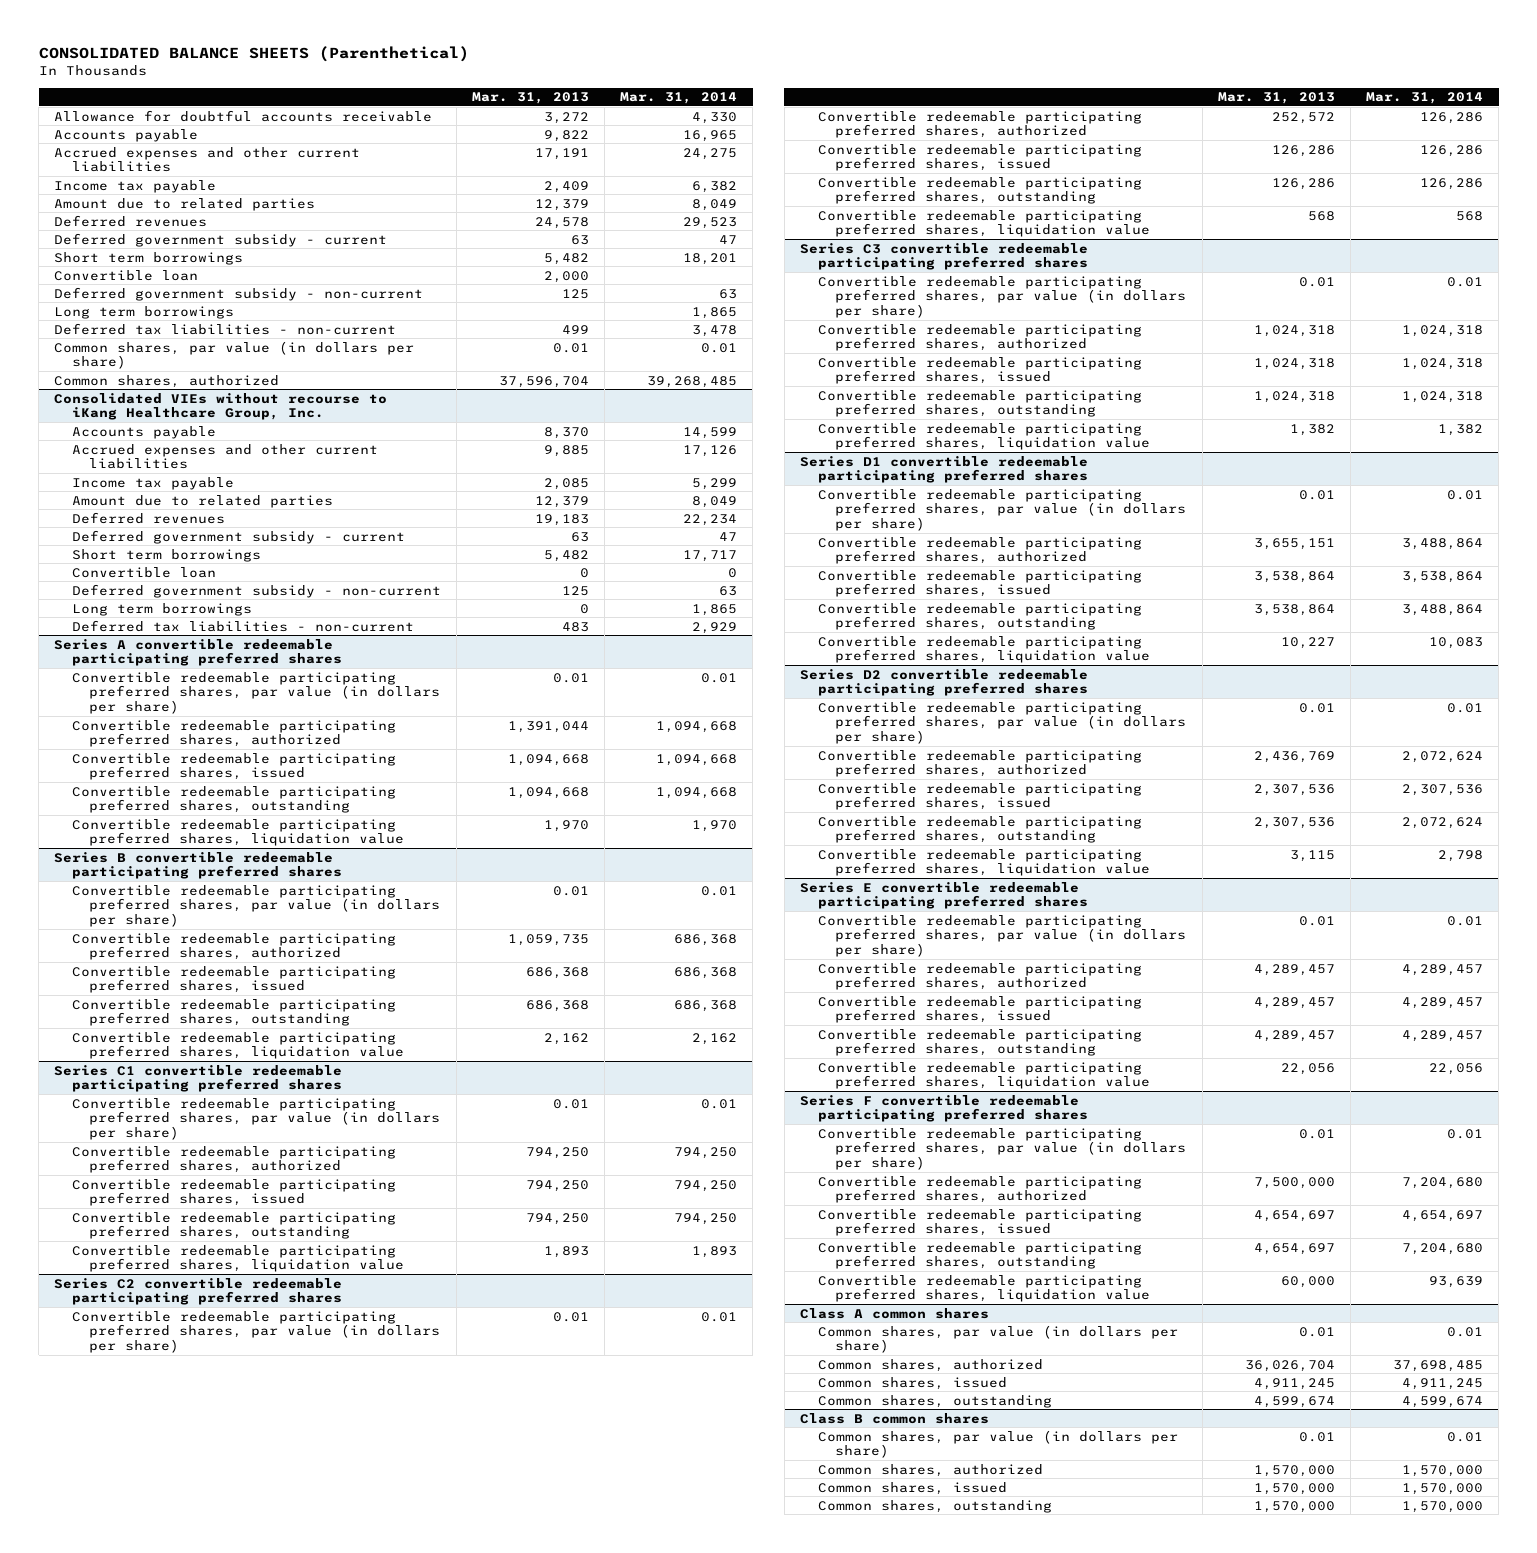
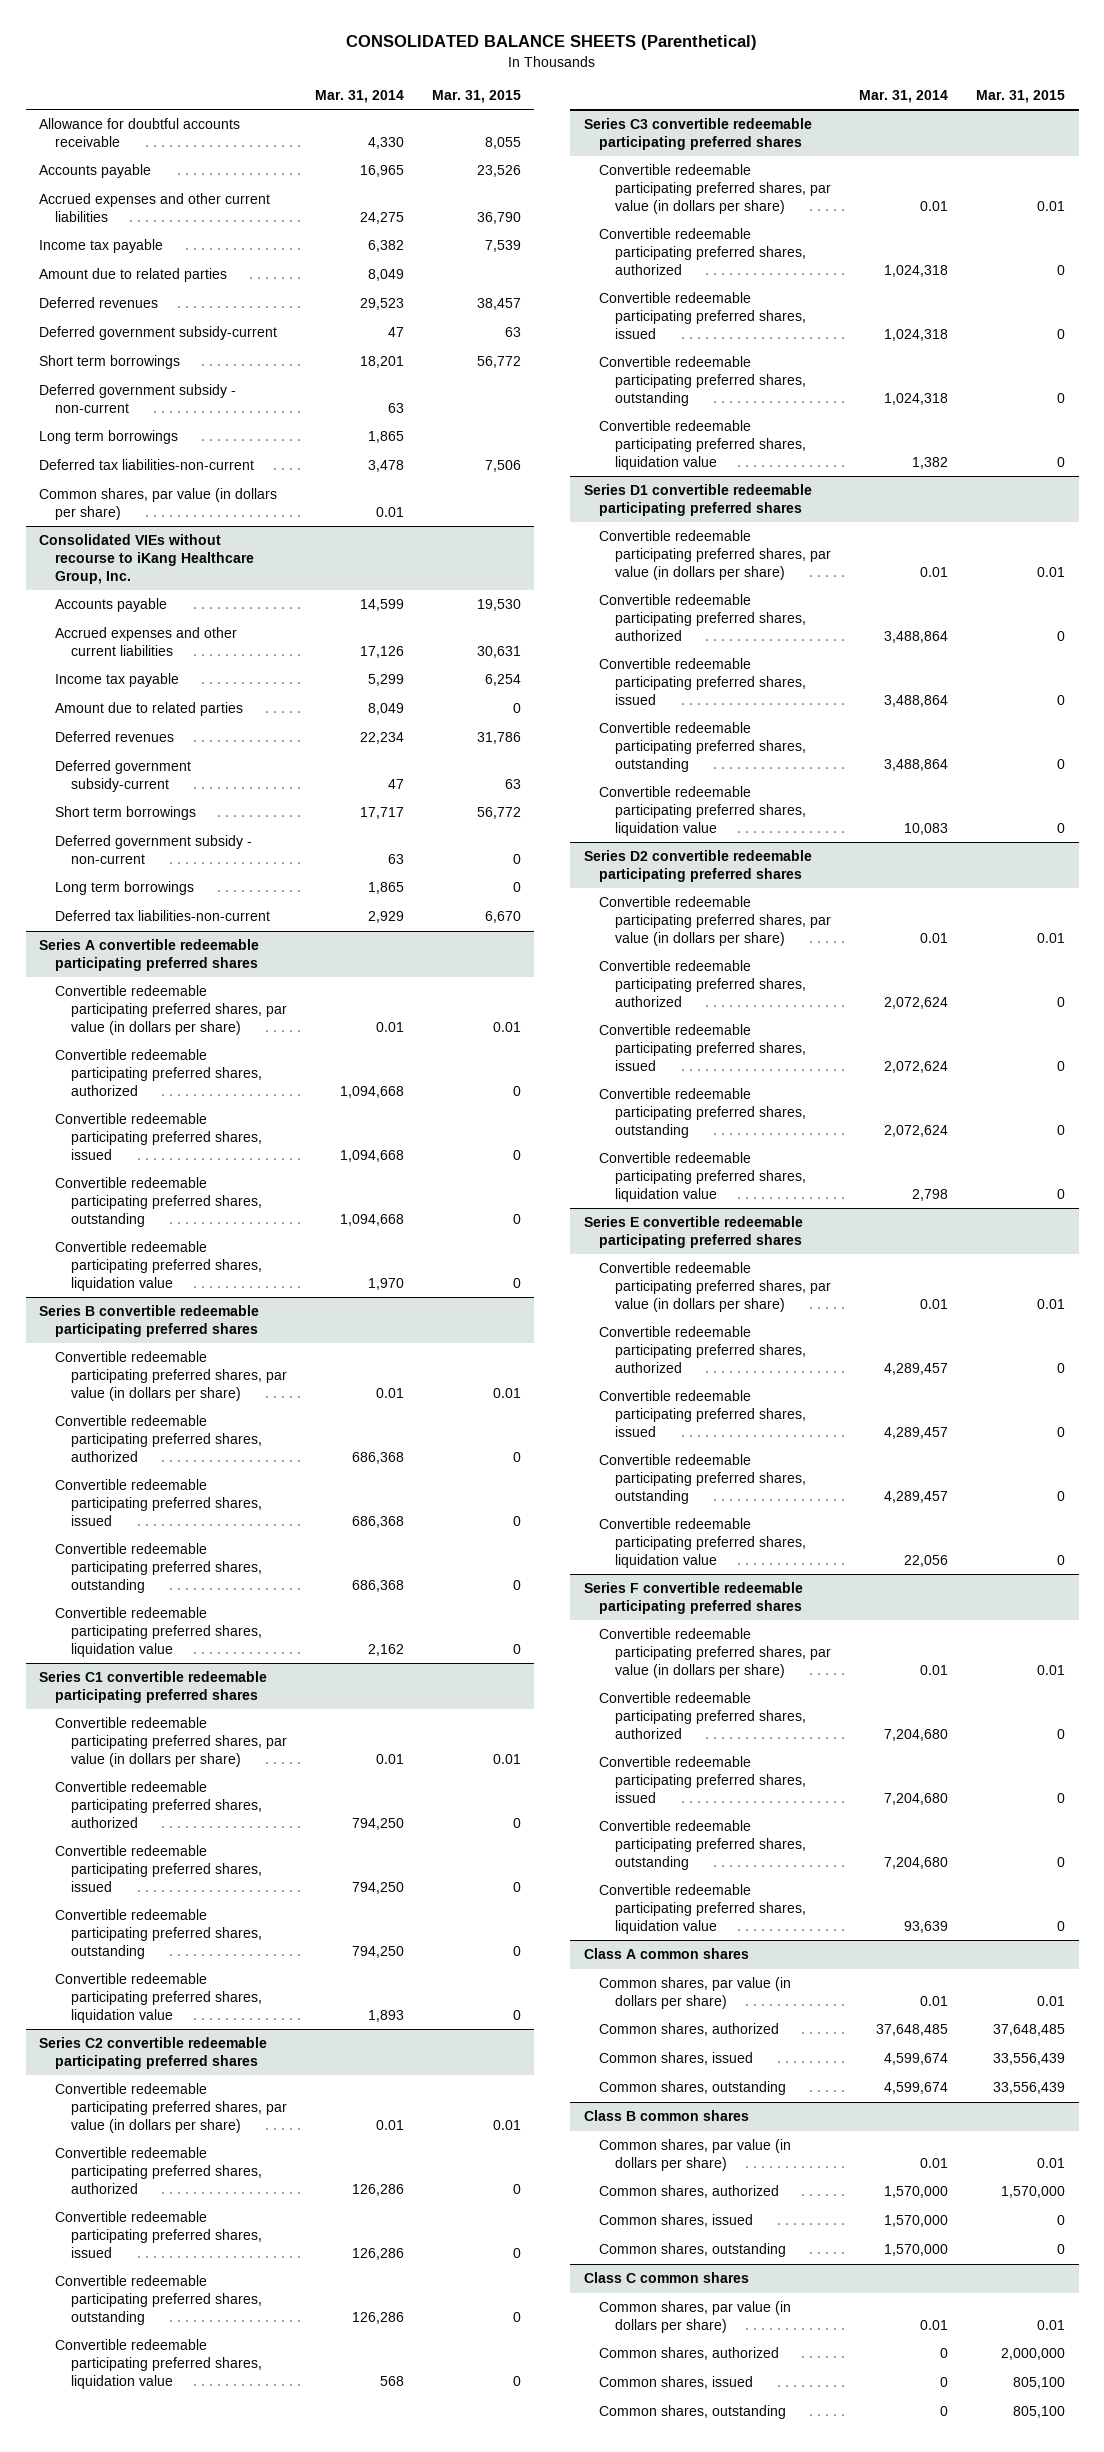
[471,92,589,105] Mar. 31, 2013 -> none
none -> [431,89,521,103] Mar. 31, 2015
[54,232,388,247] Deferred government subsidy - current -> [39,326,278,341] Deferred government subsidy-current
[54,269,199,281] Convertible loan -> none
[54,322,397,335] Deferred tax liabilities - non-current -> [39,459,255,471] Deferred tax liabilities-non-current
[54,374,280,388] Common shares, authorized -> none
[71,529,405,544] Deferred government subsidy - current -> [55,760,192,792] Deferred government subsidy-current
[71,566,216,578] Convertible loan -> none
[71,619,414,632] Deferred tax liabilities - non-current -> [55,910,271,922] Deferred tax liabilities-non-current
[1402,570,1484,583] 3,538,864 -> [884,694,949,707] 3,488,864
[1402,783,1484,796] 2,307,536 -> [884,1060,949,1073] 2,072,624
[1402,1209,1484,1222] 4,654,697 -> [884,1792,949,1805] 7,204,680
[1393,1359,1484,1372] 37,698,485 -> [876,2024,949,2037] 37,648,485
[1402,1377,1484,1390] 4,911,245 -> [884,2053,949,2066] 4,599,674
none -> [583,2272,749,2284] Class C common shares
none -> [599,2301,792,2333] Common shares, par value (in dollars per share)
none -> [599,2347,780,2361] Common shares, authorized
none -> [599,2376,754,2390] Common shares, issued
none -> [599,2405,787,2420] Common shares, outstanding

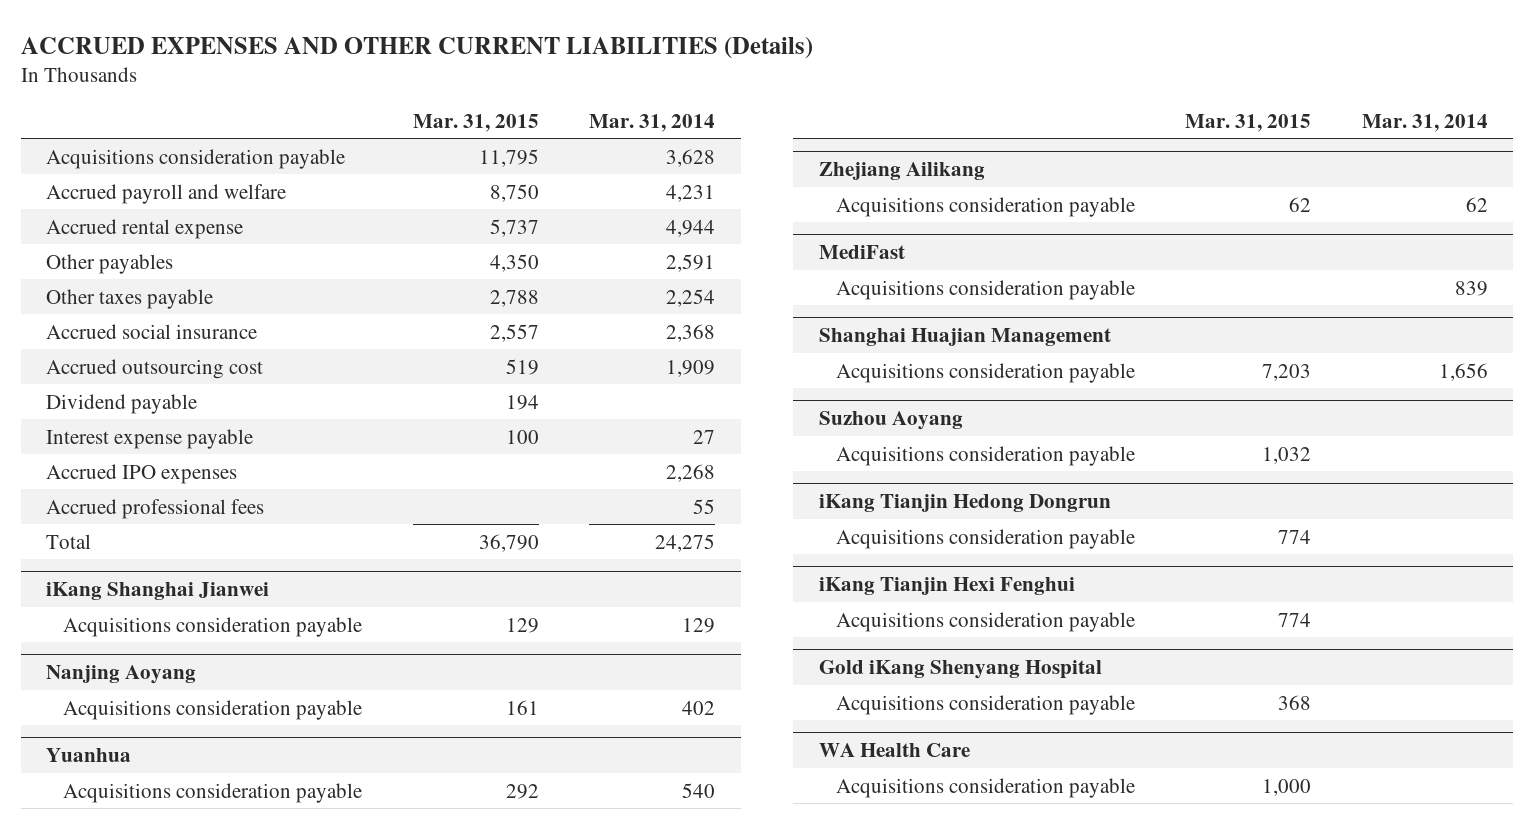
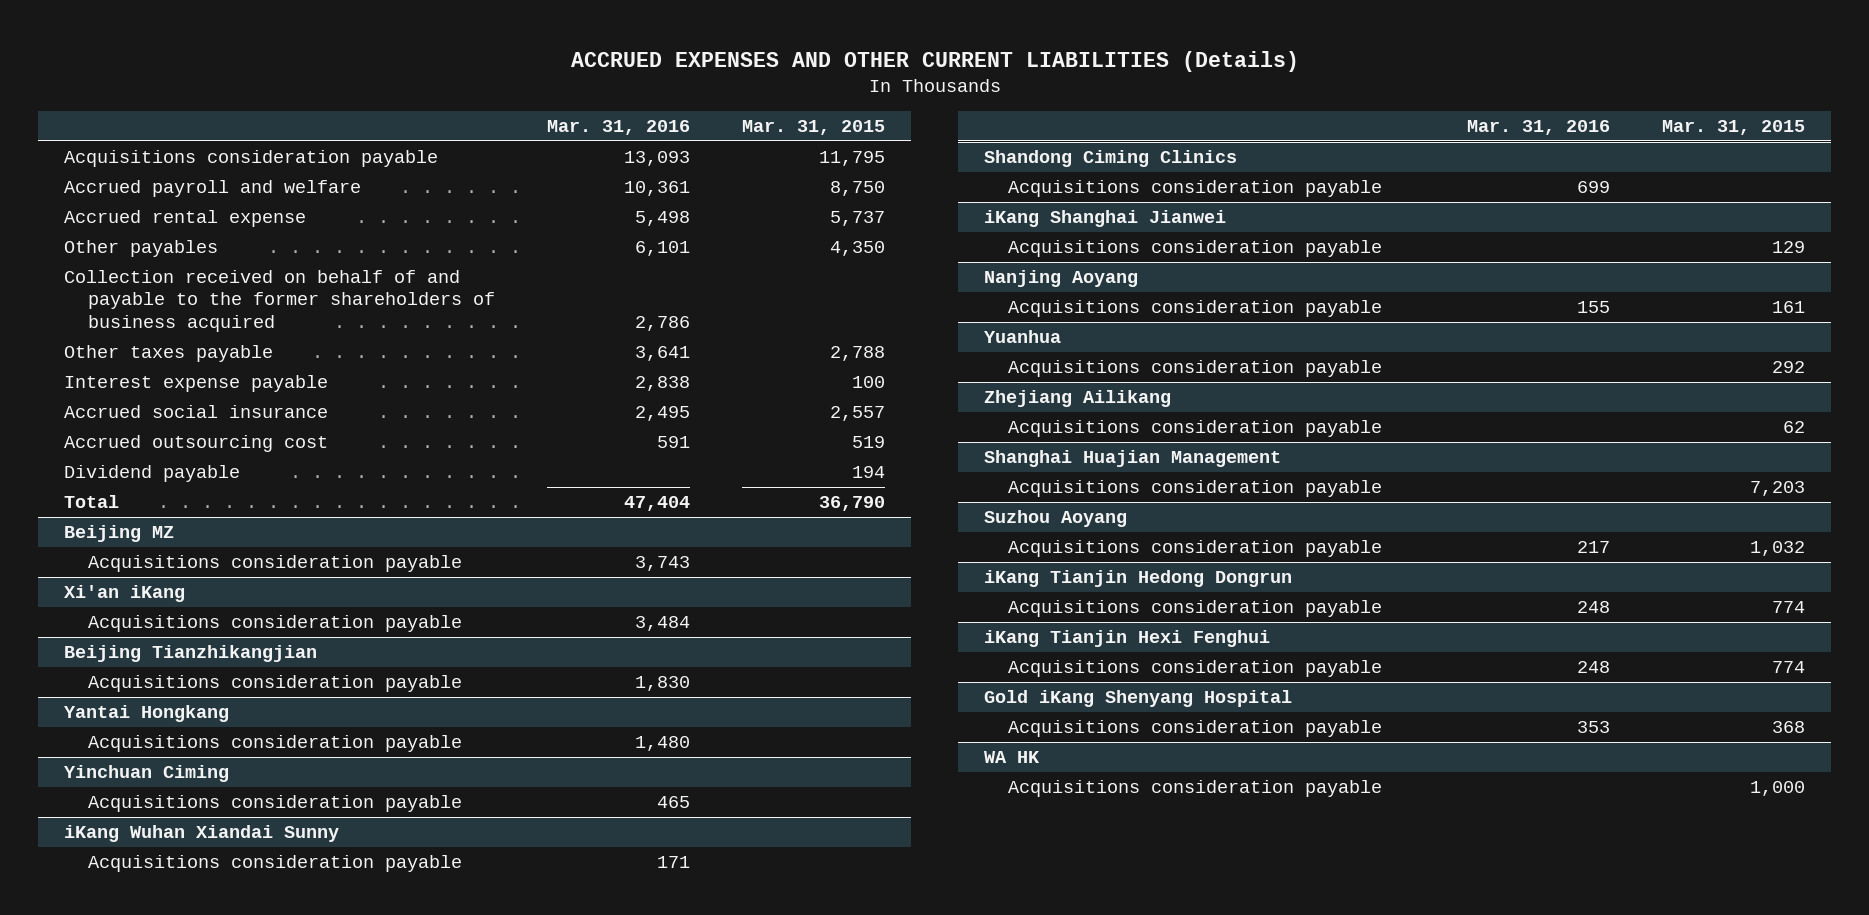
[589,113,716,132] Mar. 31, 2014 -> none
none -> [546,119,690,135] Mar. 31, 2016
none -> [63,270,495,332] Collection received on behalf of and payable to the former shareholders of business acquired
[46,428,254,449] Interest expense payable -> [63,375,328,393] Interest expense payable
[46,463,238,484] Accrued IPO expenses -> none
[46,498,265,519] Accrued professional fees -> none
none -> [63,525,174,543] Beijing MZ
none -> [87,555,462,573] Acquisitions consideration payable
none -> [63,585,185,603] Xi'an iKang
none -> [87,615,462,633] Acquisitions consideration payable
none -> [63,645,317,663] Beijing Tianzhikangjian
none -> [87,675,462,693] Acquisitions consideration payable
none -> [63,705,229,723] Yantai Hongkang
none -> [87,735,462,753] Acquisitions consideration payable
none -> [63,765,229,783] Yinchuan Ciming
none -> [87,795,462,813] Acquisitions consideration payable
none -> [63,825,339,843] iKang Wuhan Xiandai Sunny
none -> [87,855,462,873] Acquisitions consideration payable
none -> [983,150,1237,168] Shandong Ciming Clinics
none -> [1008,180,1383,198] Acquisitions consideration payable
[818,245,905,260] MediFast -> none
[835,279,1135,300] Acquisitions consideration payable -> none
[818,743,970,758] WA Health Care -> [983,751,1040,764] WA HK

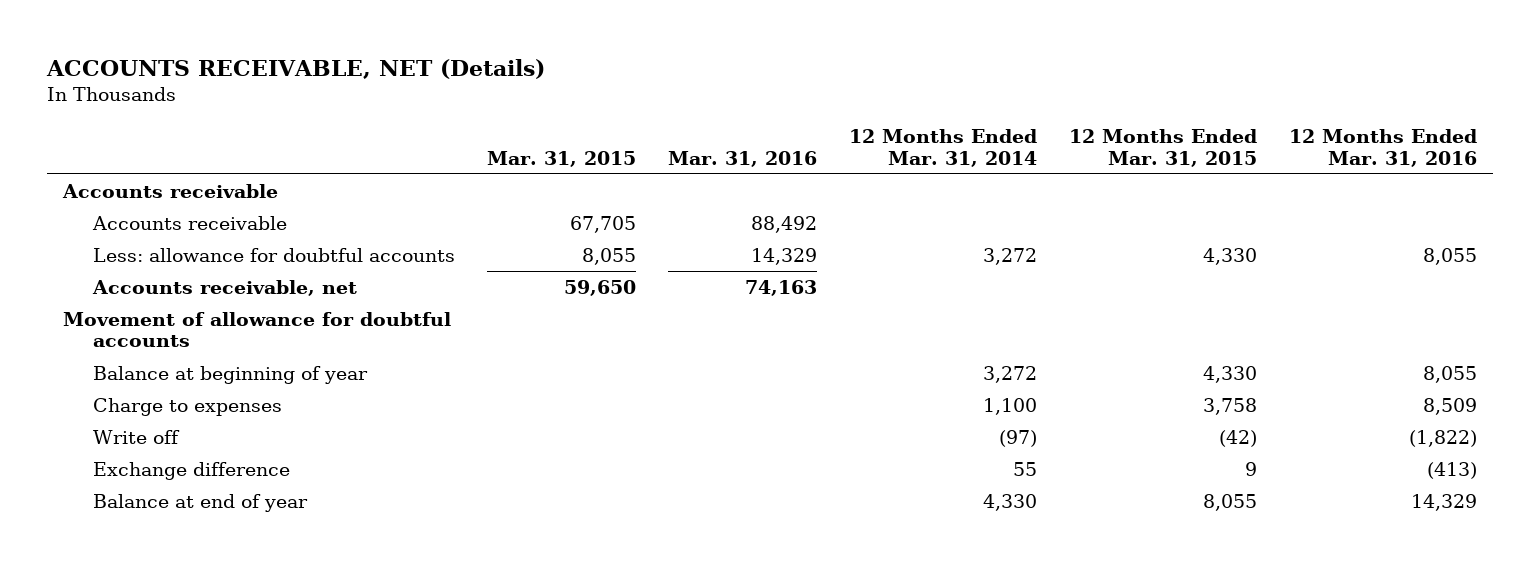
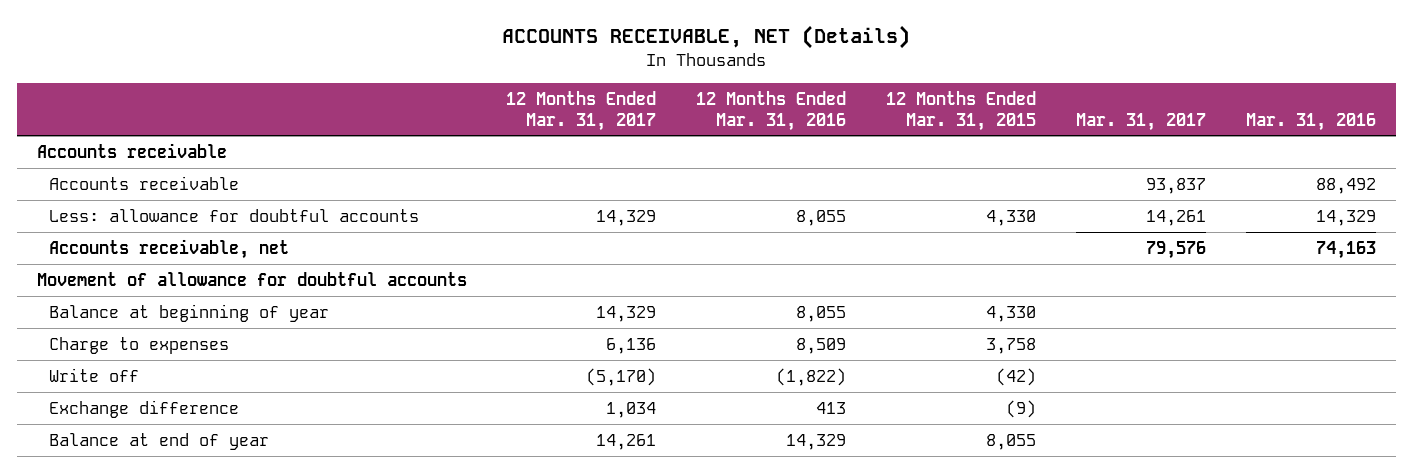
[487,150,637,167] Mar. 31, 2015 -> none
[849,129,1038,167] 12 Months Ended Mar. 31, 2014 -> none
none -> [506,90,657,131] 12 Months Ended Mar. 31, 2017
none -> [1076,112,1207,131] Mar. 31, 2017
[1244,461,1257,476] 9 -> [1006,399,1037,418] (9)
[1426,461,1477,479] (413) -> [816,401,847,414] 413

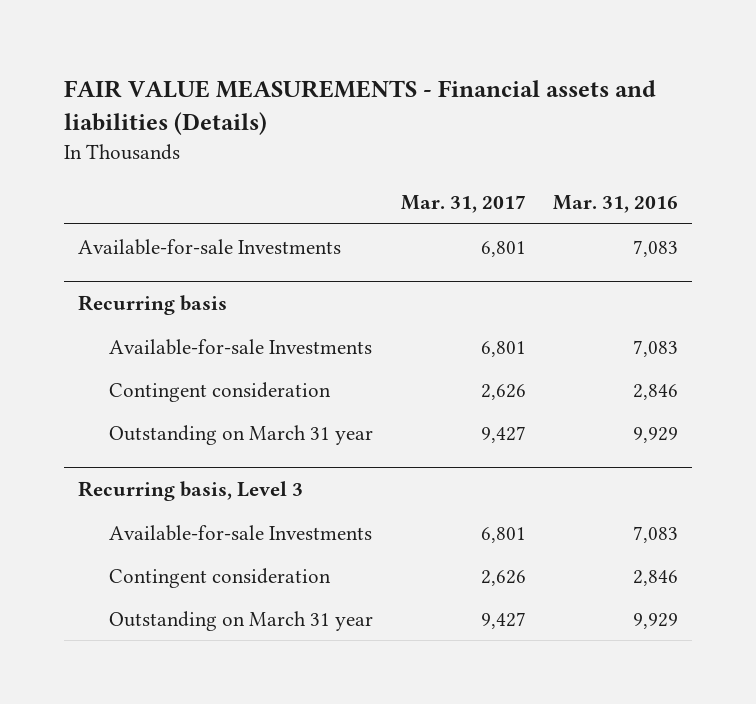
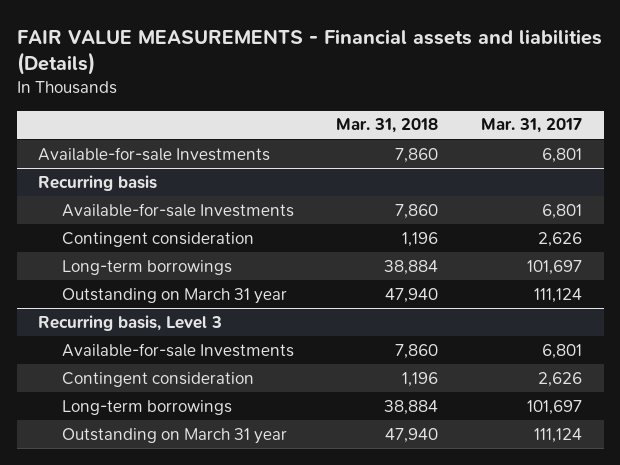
[553,194,679,213] Mar. 31, 2016 -> none
none -> [336,118,439,134] Mar. 31, 2018
none -> [61,259,232,275] Long-term borrowings
[480,425,526,443] 9,427 -> [534,287,583,303] 111,124
none -> [61,399,232,415] Long-term borrowings
[480,611,526,629] 9,427 -> [534,427,583,443] 111,124

